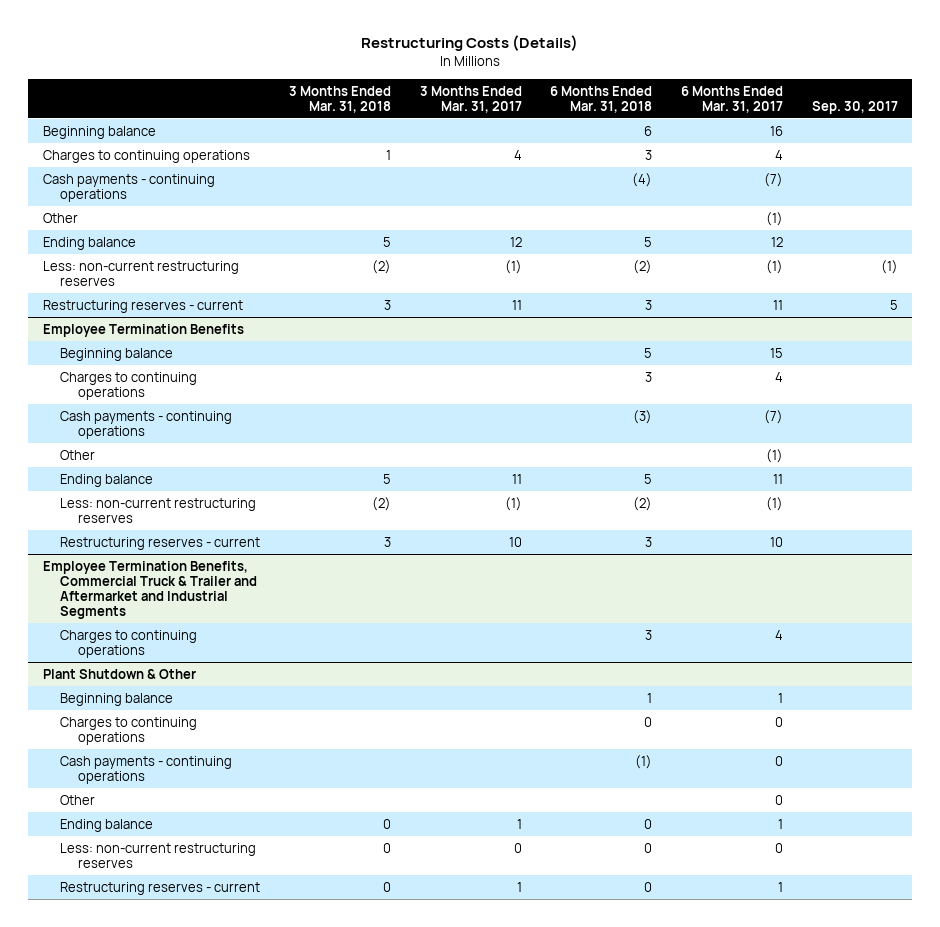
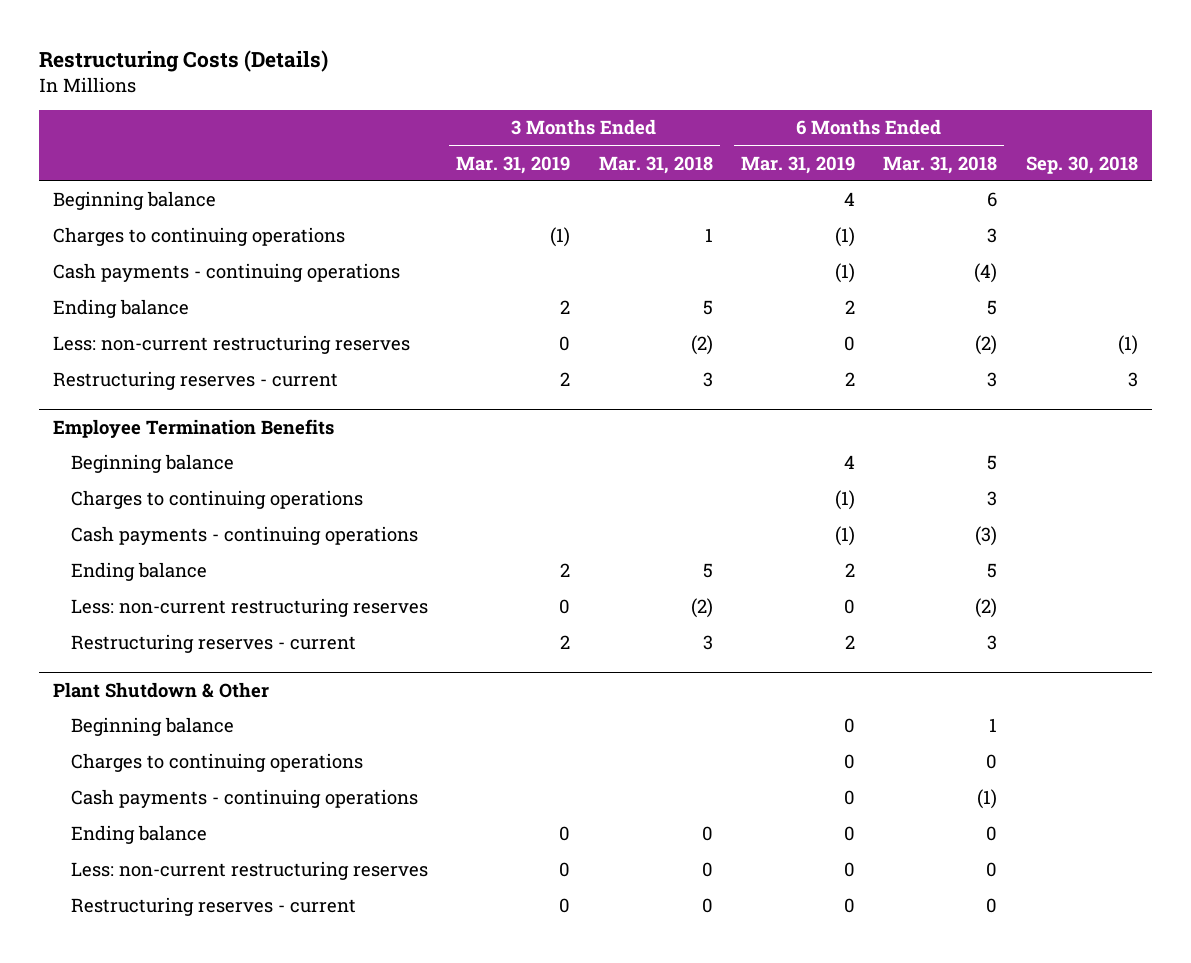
[419,85,522,113] 3 Months Ended Mar. 31, 2017 -> none
[681,85,784,113] 6 Months Ended Mar. 31, 2017 -> none
[811,100,898,114] Sep. 30, 2017 -> none
none -> [456,155,571,174] Mar. 31, 2019
none -> [741,155,856,174] Mar. 31, 2019
none -> [1025,155,1138,174] Sep. 30, 2018
[42,212,78,223] Other -> none
[60,449,96,460] Other -> none
[42,560,258,619] Employee Termination Benefits, Commercial Truck & Trailer and Aftermarket and Industrial Segments -> none
[60,629,198,658] Charges to continuing operations -> none
[60,794,96,805] Other -> none

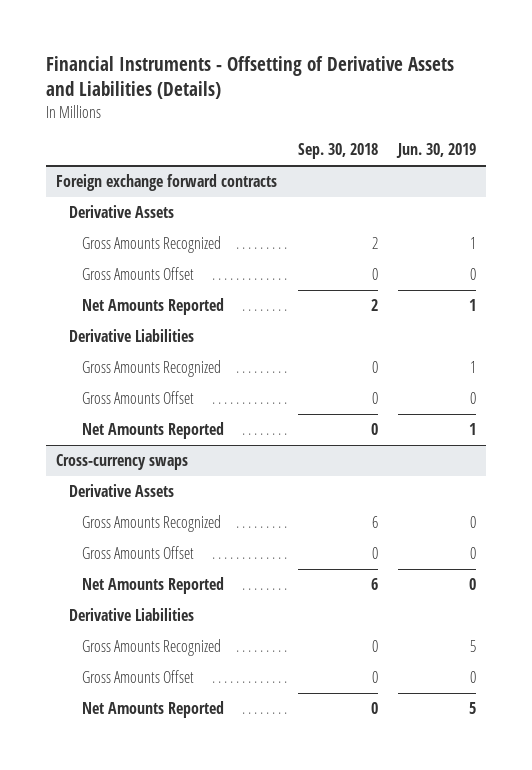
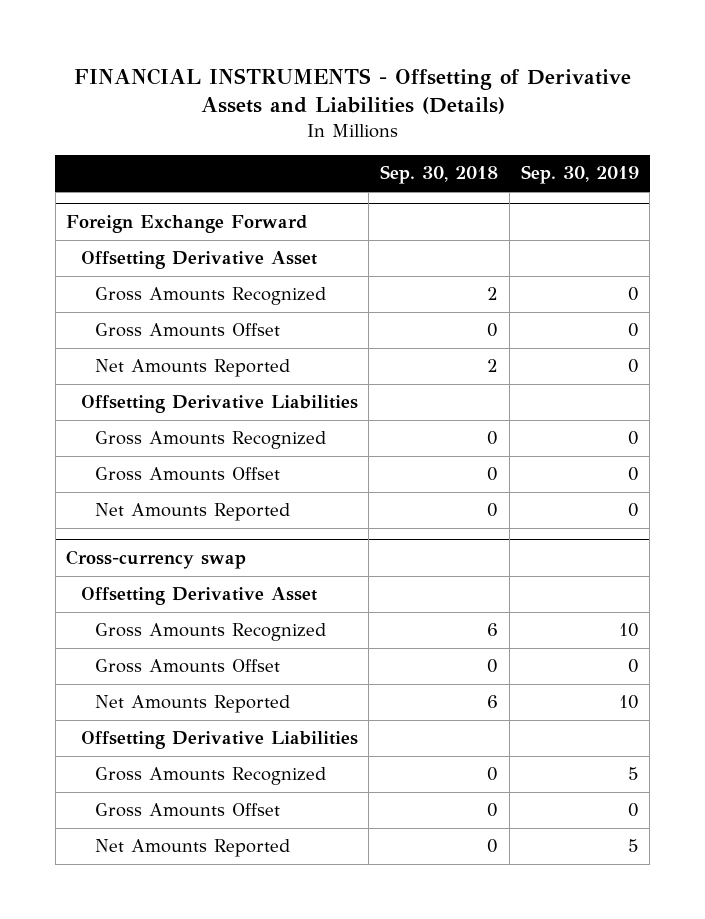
[46,56,455,100] Financial Instruments - Offsetting of Derivative Assets and Liabilities (Details) -> [73,67,631,115] FINANCIAL INSTRUMENTS - Offsetting of Derivative Assets and Liabilities (Details)
[395,143,476,159] Jun. 30, 2019 -> none
none -> [520,165,639,185] Sep. 30, 2019
[56,174,278,192] Foreign exchange forward contracts -> [66,215,309,234] Foreign Exchange Forward
[69,205,175,219] Derivative Assets -> [80,251,317,270] Offsetting Derivative Asset
[69,329,195,343] Derivative Liabilities -> [80,395,358,414] Offsetting Derivative Liabilities
[56,454,189,471] Cross-currency swaps -> [66,550,247,570] Cross-currency swap
[69,484,175,498] Derivative Assets -> [80,587,317,606] Offsetting Derivative Asset
[69,608,195,622] Derivative Liabilities -> [80,731,358,750] Offsetting Derivative Liabilities

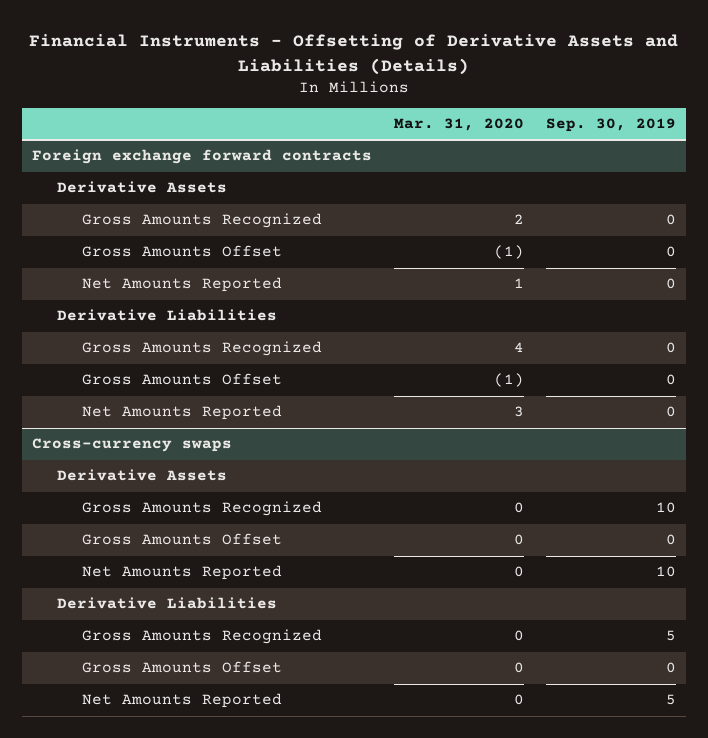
[73,67,631,115] FINANCIAL INSTRUMENTS - Offsetting of Derivative Assets and Liabilities (Details) -> [28,34,678,75] Financial Instruments - Offsetting of Derivative Assets and Liabilities (Details)
[380,165,499,185] Sep. 30, 2018 -> none
none -> [393,118,524,132] Mar. 31, 2020
[66,215,309,234] Foreign Exchange Forward -> [32,149,373,165] Foreign exchange forward contracts
[80,251,317,270] Offsetting Derivative Asset -> [57,181,228,194] Derivative Assets
[80,395,358,414] Offsetting Derivative Liabilities -> [57,309,278,322] Derivative Liabilities
[66,550,247,570] Cross-currency swap -> [32,438,233,453] Cross-currency swaps
[80,587,317,606] Offsetting Derivative Asset -> [57,469,228,482] Derivative Assets
[80,731,358,750] Offsetting Derivative Liabilities -> [57,597,278,610] Derivative Liabilities

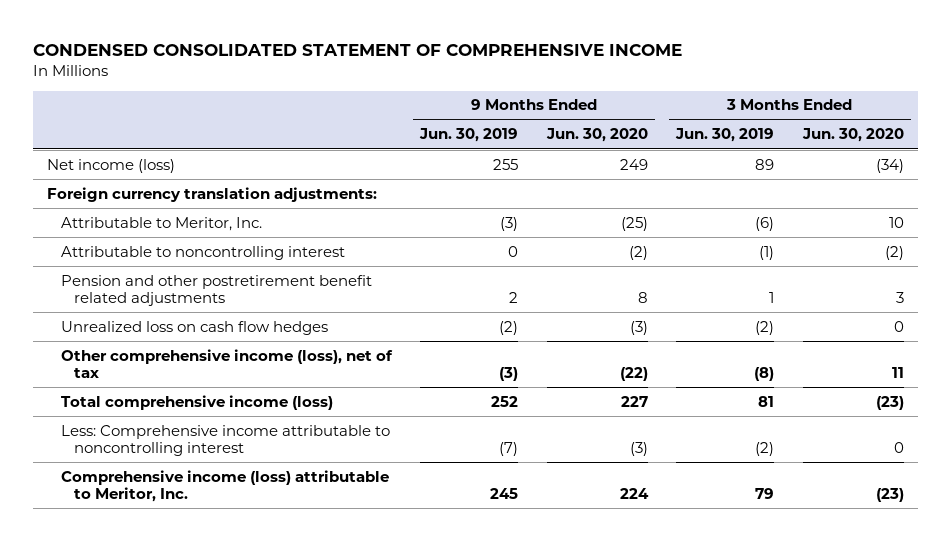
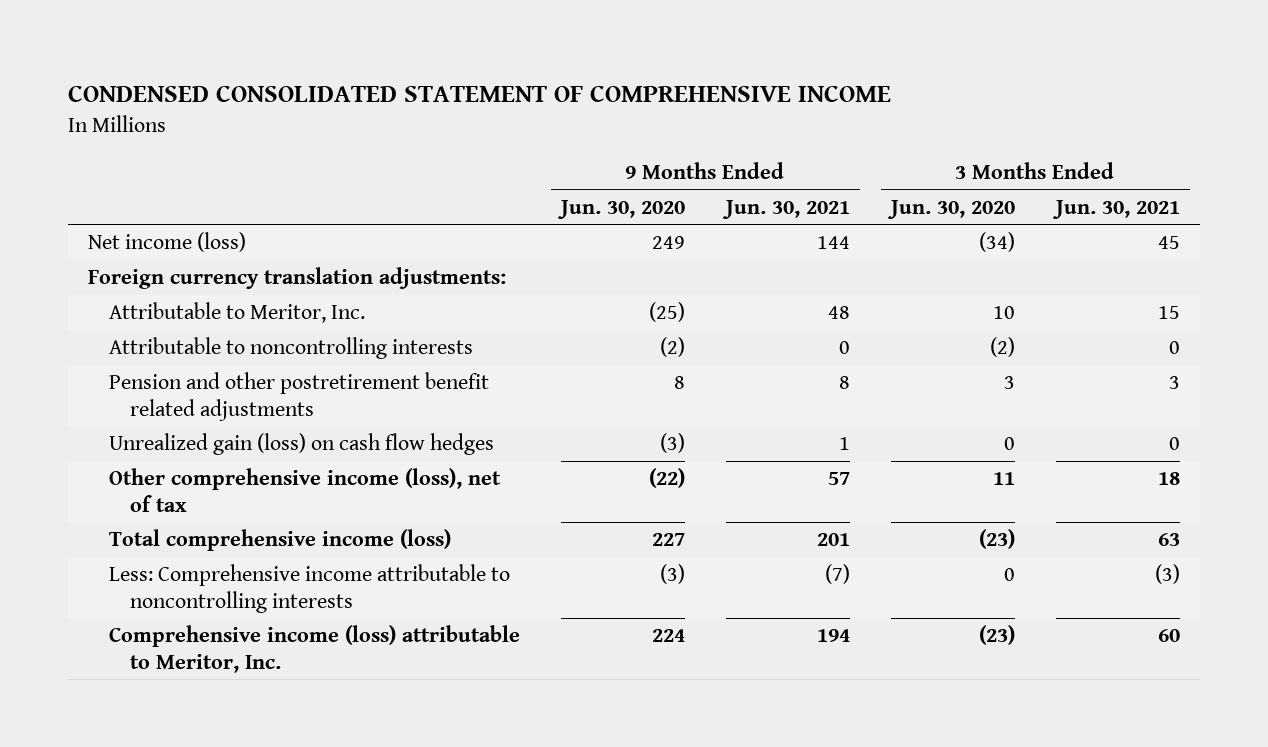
[419,128,519,143] Jun. 30, 2019 -> none
[675,128,775,143] Jun. 30, 2019 -> none
none -> [721,199,850,219] Jun. 30, 2021
none -> [1051,199,1180,219] Jun. 30, 2021
[60,245,345,260] Attributable to noncontrolling interest -> [109,337,474,360] Attributable to noncontrolling interests
[60,320,328,335] Unrealized loss on cash flow hedges -> [109,433,495,456] Unrealized gain (loss) on cash flow hedges
[60,424,390,456] Less: Comprehensive income attributable to noncontrolling interest -> [109,564,511,613] Less: Comprehensive income attributable to noncontrolling interests

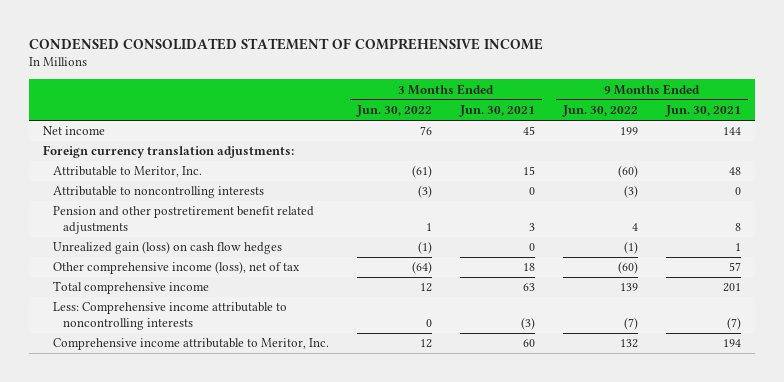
[556,199,685,219] Jun. 30, 2020 -> none
[886,199,1015,219] Jun. 30, 2020 -> none
none -> [355,105,432,118] Jun. 30, 2022
none -> [561,105,638,118] Jun. 30, 2022
[88,232,247,253] Net income (loss) -> [43,126,106,136] Net income
[109,529,452,552] Total comprehensive income (loss) -> [52,281,209,295] Total comprehensive income
[109,625,521,673] Comprehensive income (loss) attributable to Meritor, Inc. -> [52,338,329,351] Comprehensive income attributable to Meritor, Inc.

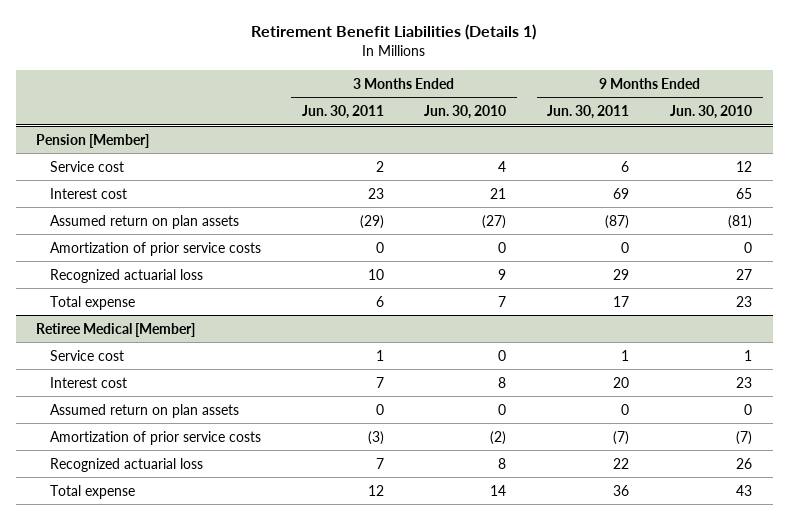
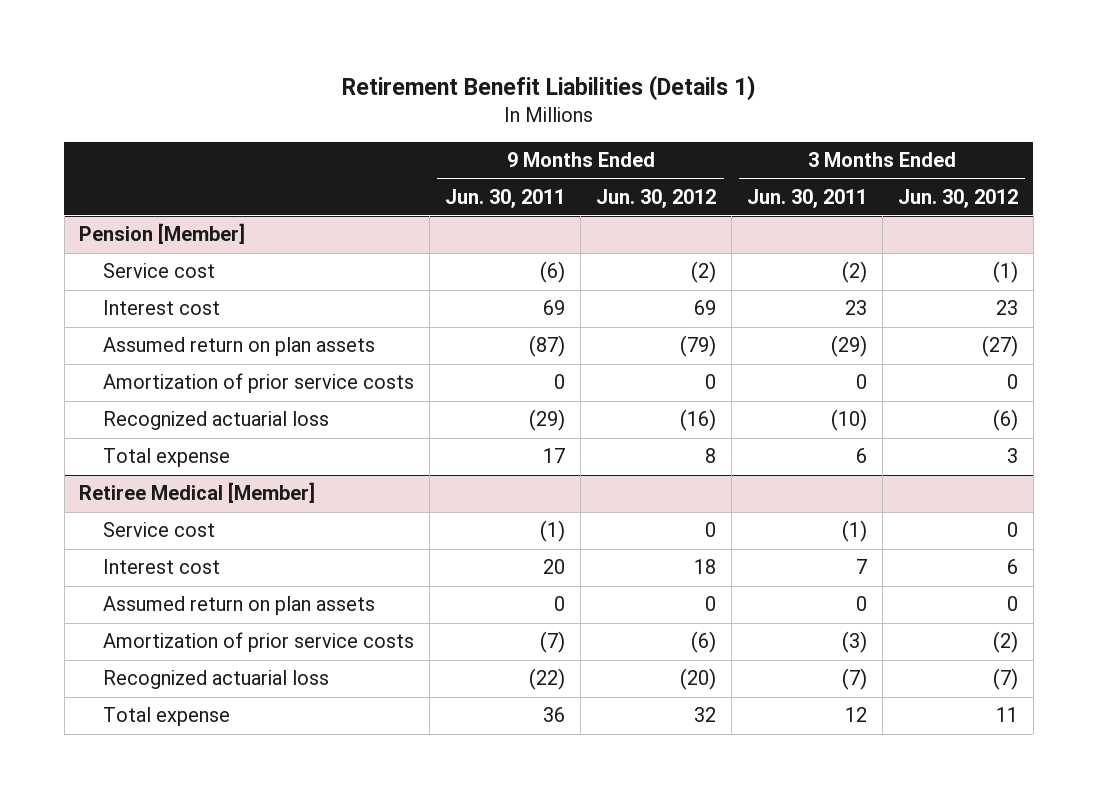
[424,105,507,120] Jun. 30, 2010 -> none
[670,105,753,120] Jun. 30, 2010 -> none
none -> [596,188,717,208] Jun. 30, 2012
none -> [897,188,1018,208] Jun. 30, 2012
[375,160,384,172] 2 -> [841,261,867,284] (2)
[621,160,630,172] 6 -> [540,261,566,284] (6)
[367,268,384,280] 10 -> [830,409,867,432] (10)
[613,268,630,280] 29 -> [529,409,566,432] (29)
[375,349,384,361] 1 -> [841,520,867,543] (1)
[621,349,630,361] 1 -> [540,520,566,543] (1)
[375,457,384,469] 7 -> [841,668,867,691] (7)
[613,457,630,469] 22 -> [529,668,566,691] (22)

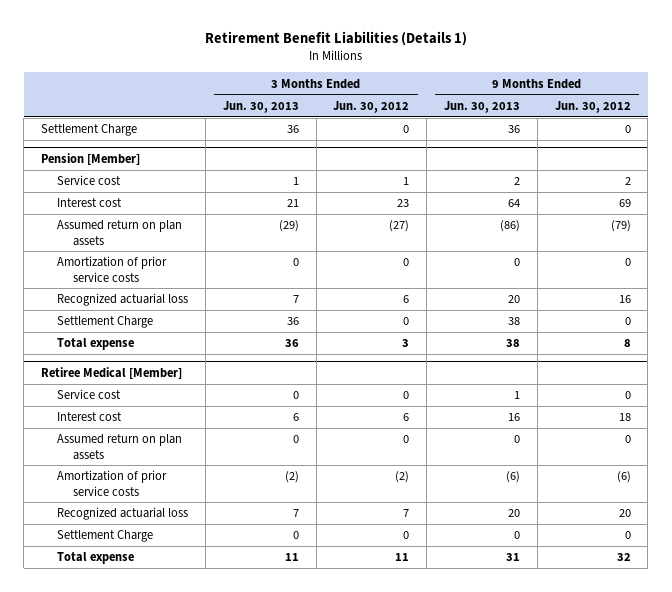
[445,188,566,208] Jun. 30, 2011 -> none
[746,188,867,208] Jun. 30, 2011 -> none
none -> [222,100,299,113] Jun. 30, 2013
none -> [444,100,521,113] Jun. 30, 2013
none -> [41,124,138,137] Settlement Charge
[691,261,717,284] (2) -> [624,177,631,186] 2
[992,261,1018,284] (1) -> [403,177,410,186] 1
[680,409,717,432] (16) -> [618,295,631,304] 16
[992,409,1018,432] (6) -> [403,295,410,304] 6
none -> [57,316,154,329] Settlement Charge
[680,668,717,691] (20) -> [618,509,631,518] 20
[992,668,1018,691] (7) -> [403,509,410,518] 7
none -> [57,530,154,543] Settlement Charge

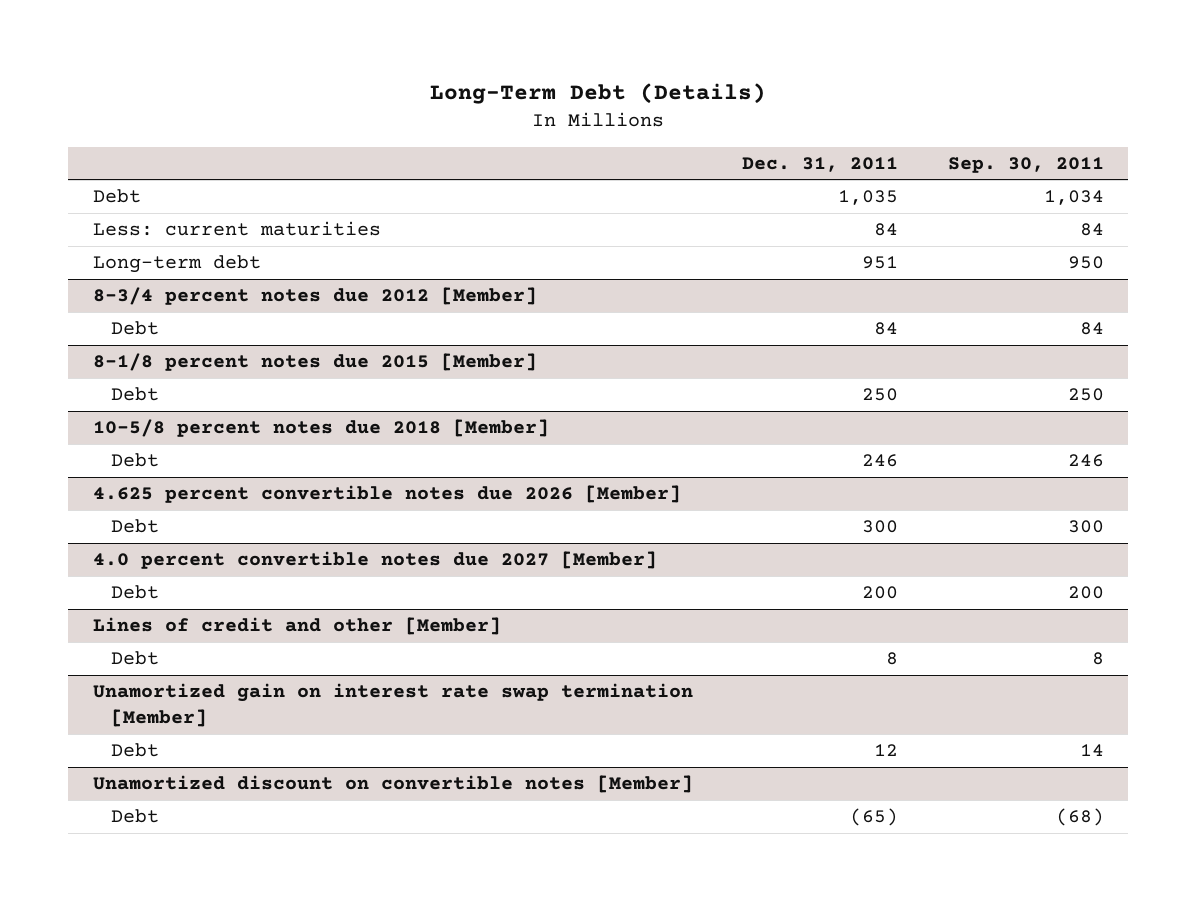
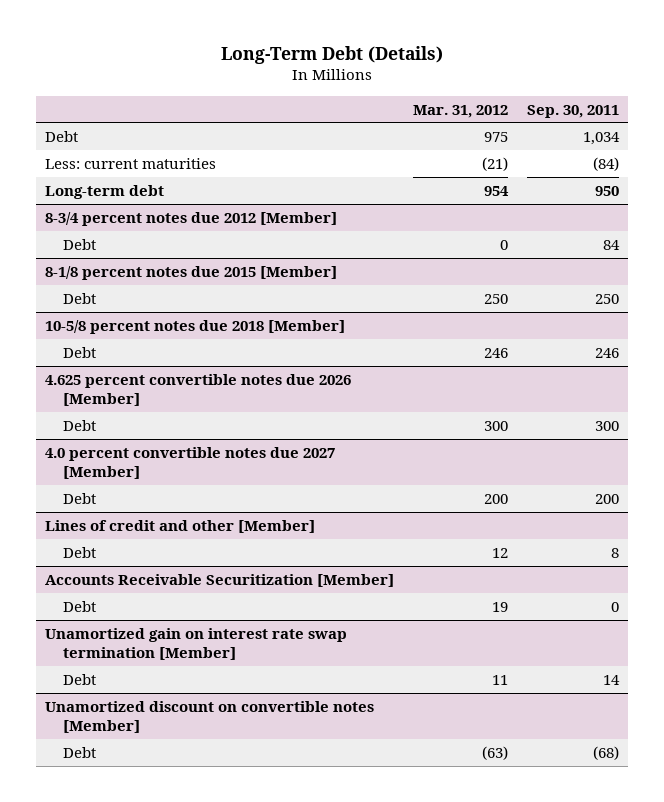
[742,156,899,172] Dec. 31, 2011 -> none
none -> [413,104,509,118] Mar. 31, 2012
[1079,223,1104,237] 84 -> [592,156,619,171] (84)
none -> [45,573,395,587] Accounts Receivable Securitization [Member]
none -> [62,600,96,612] Debt

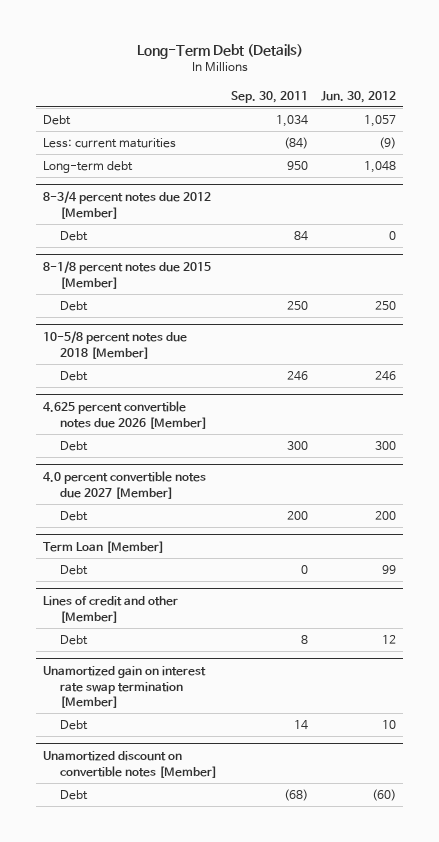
[413,104,509,118] Mar. 31, 2012 -> none
none -> [321,90,397,103] Jun. 30, 2012
none -> [42,540,164,553] Term Loan [Member]
none -> [60,565,89,576] Debt
[45,573,395,587] Accounts Receivable Securitization [Member] -> none
[62,600,96,612] Debt -> none

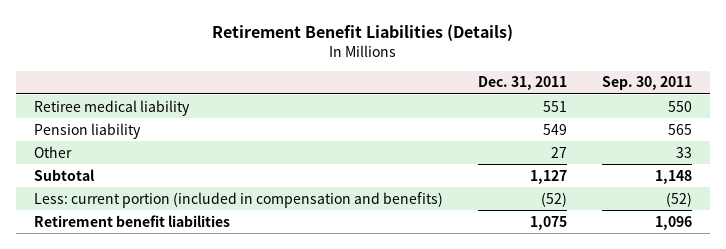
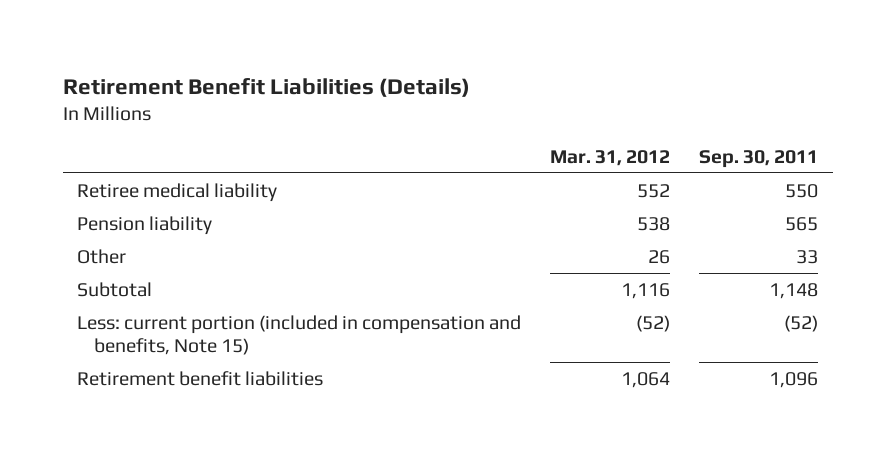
[478,76,568,91] Dec. 31, 2011 -> none
none -> [550,149,671,166] Mar. 31, 2012
[33,191,443,208] Less: current portion (included in compensation and benefits) -> [77,314,522,355] Less: current portion (included in compensation and benefits, Note 15)

